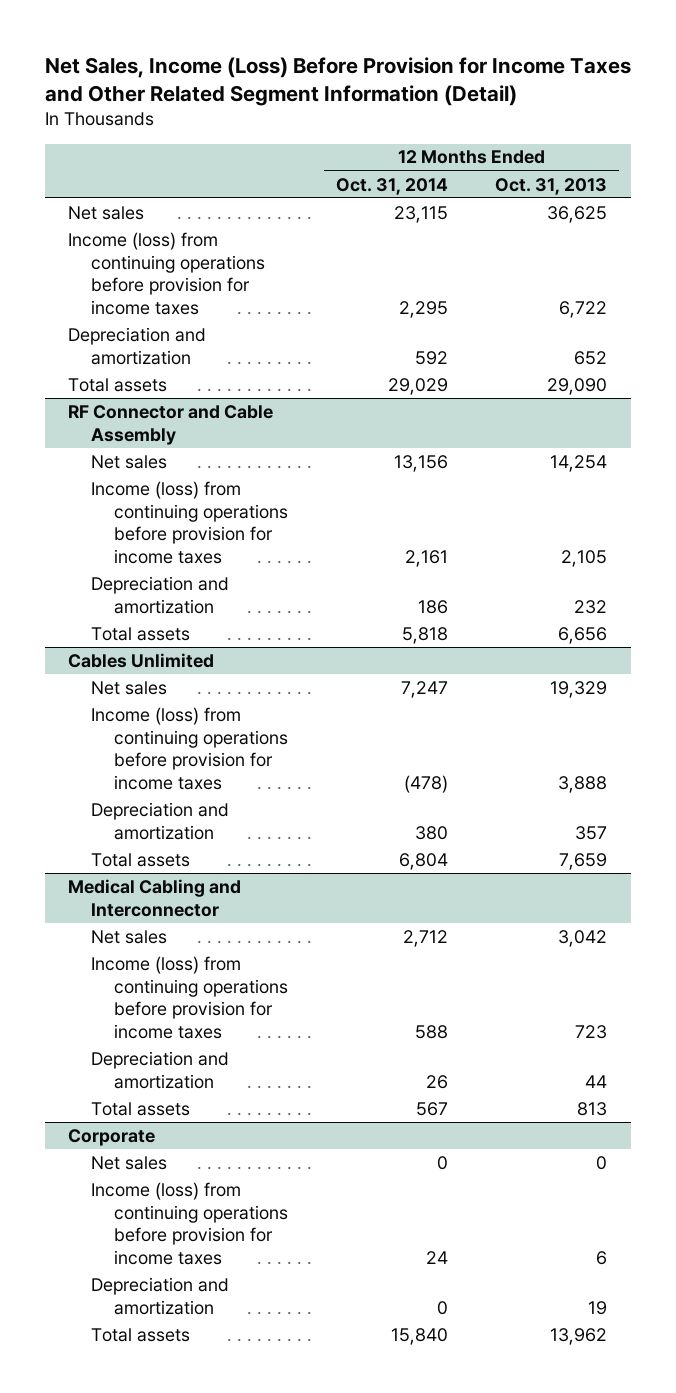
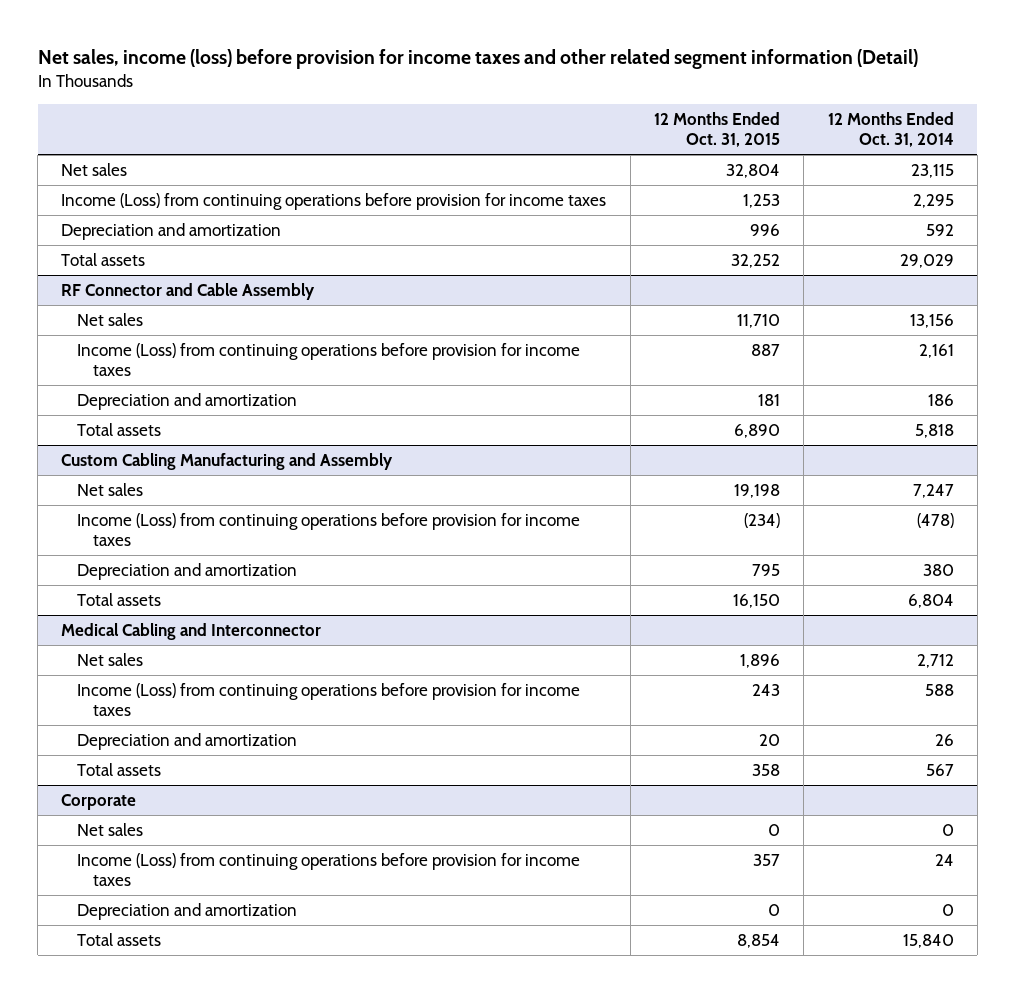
[44,56,631,106] Net Sales, Income (Loss) Before Provision for Income Taxes and Other Related Segment Information (Detail) -> [37,49,918,70] Net sales, income (loss) before provision for income taxes and other related segment information (Detail)
[495,177,608,195] Oct. 31, 2013 -> none
none -> [653,112,780,148] 12 Months Ended Oct. 31, 2015
[68,231,266,315] Income (loss) from continuing operations before provision for income taxes -> [61,192,607,210] Income (Loss) from continuing operations before provision for income taxes
[91,480,289,564] Income (loss) from continuing operations before provision for income taxes -> [77,342,581,377] Income (Loss) from continuing operations before provision for income taxes
[68,652,215,668] Cables Unlimited -> none
none -> [61,452,394,470] Custom Cabling Manufacturing and Assembly
[91,706,289,790] Income (loss) from continuing operations before provision for income taxes -> [77,512,581,547] Income (Loss) from continuing operations before provision for income taxes
[91,955,289,1039] Income (loss) from continuing operations before provision for income taxes -> [77,682,581,717] Income (Loss) from continuing operations before provision for income taxes
[91,1181,289,1265] Income (loss) from continuing operations before provision for income taxes -> [77,852,581,887] Income (Loss) from continuing operations before provision for income taxes

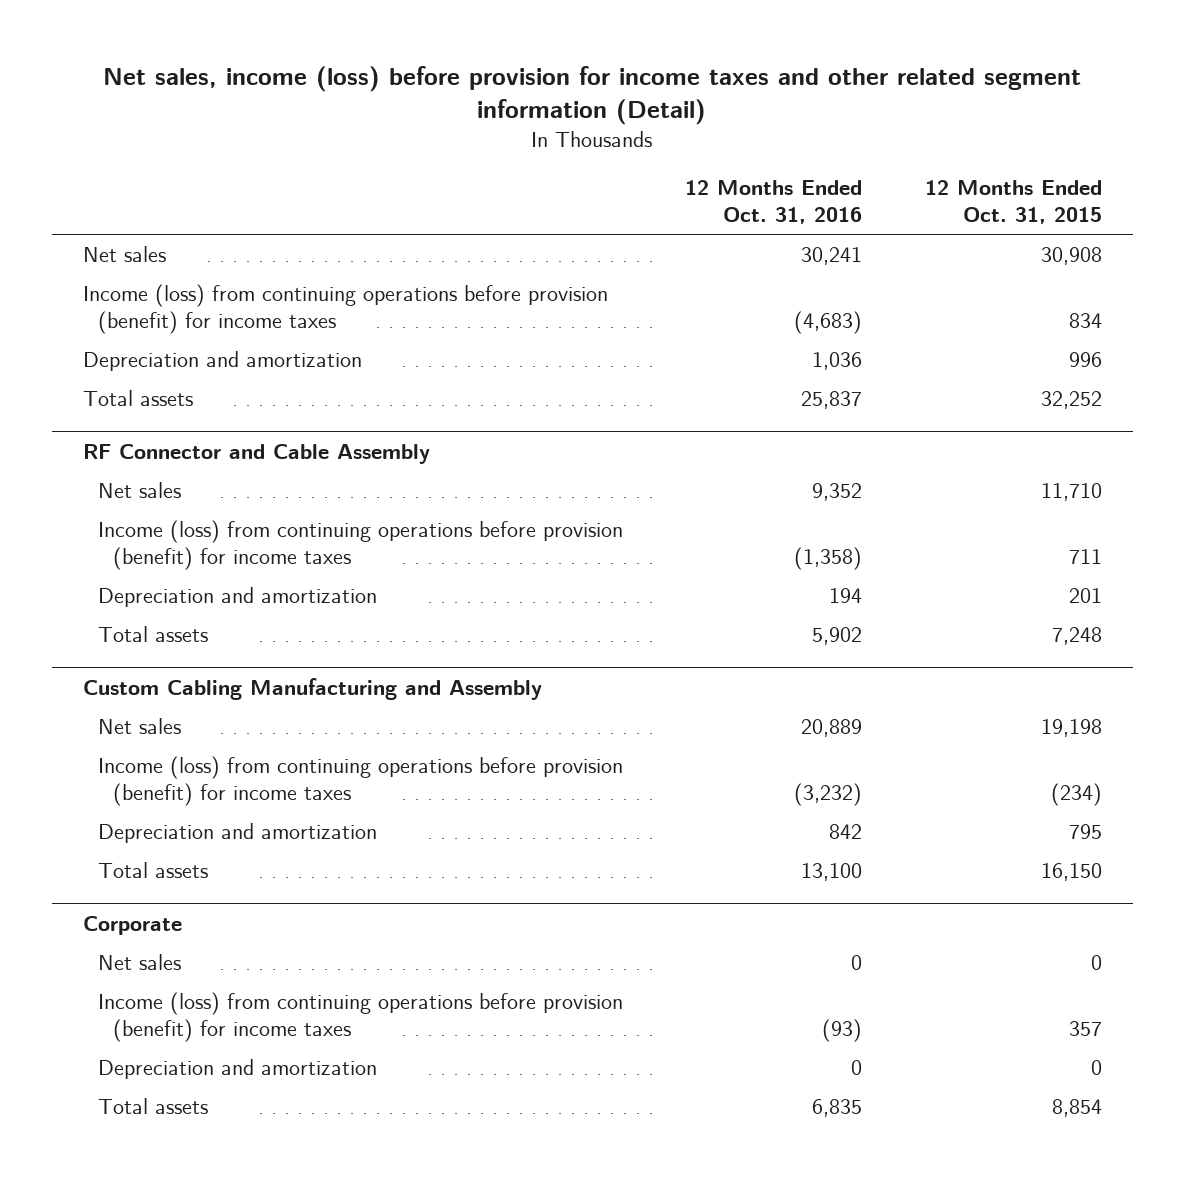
[827,112,954,148] 12 Months Ended Oct. 31, 2014 -> none
none -> [685,180,863,225] 12 Months Ended Oct. 31, 2016
[725,163,780,178] 32,804 -> [1040,247,1102,266] 30,908
[61,192,607,210] Income (Loss) from continuing operations before provision for income taxes -> [82,284,608,335] Income (loss) from continuing operations before provision (benefit) for income taxes
[742,193,780,208] 1,253 -> [1068,313,1102,329] 834
[77,342,581,377] Income (Loss) from continuing operations before provision for income taxes -> [97,520,623,571] Income (loss) from continuing operations before provision (benefit) for income taxes
[750,343,780,356] 887 -> [1068,549,1102,565] 711
[757,393,780,406] 181 -> [1068,588,1102,604] 201
[733,423,780,438] 6,890 -> [1051,627,1102,646] 7,248
[77,512,581,547] Income (Loss) from continuing operations before provision for income taxes -> [97,756,623,807] Income (loss) from continuing operations before provision (benefit) for income taxes
[61,622,322,640] Medical Cabling and Interconnector -> none
[77,652,144,666] Net sales -> none
[77,682,581,717] Income (Loss) from continuing operations before provision for income taxes -> none
[77,732,298,750] Depreciation and amortization -> none
[77,762,162,776] Total assets -> none
[77,852,581,887] Income (Loss) from continuing operations before provision for income taxes -> [97,992,623,1043] Income (loss) from continuing operations before provision (benefit) for income taxes

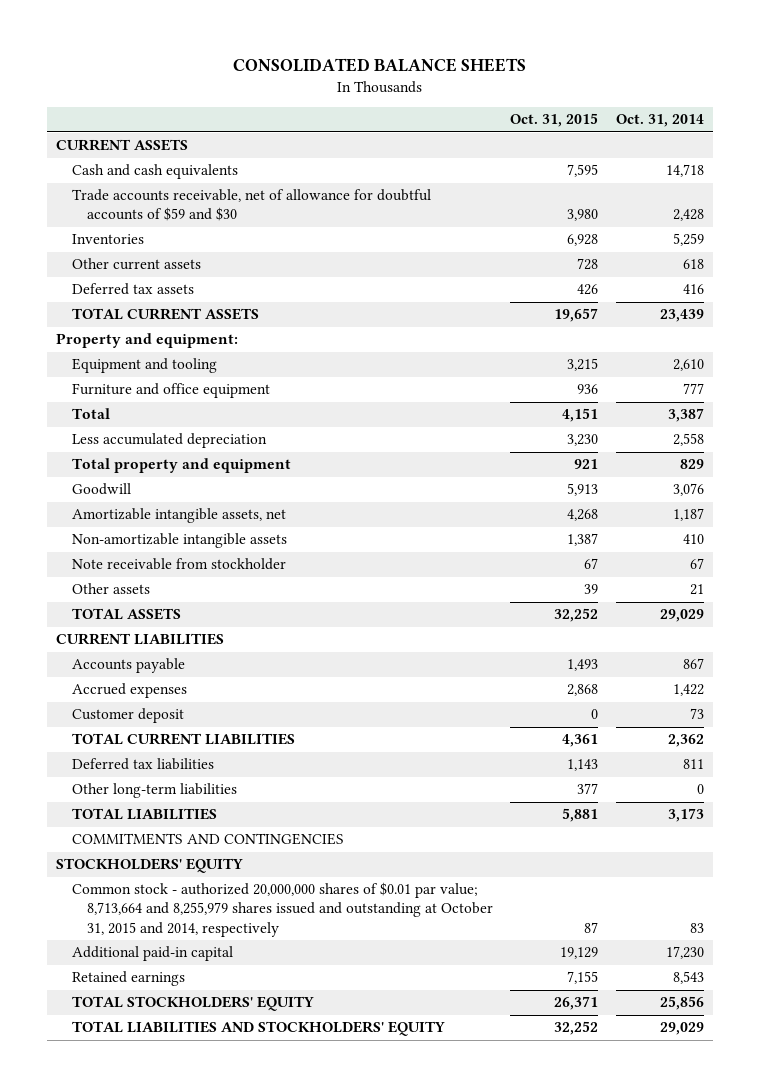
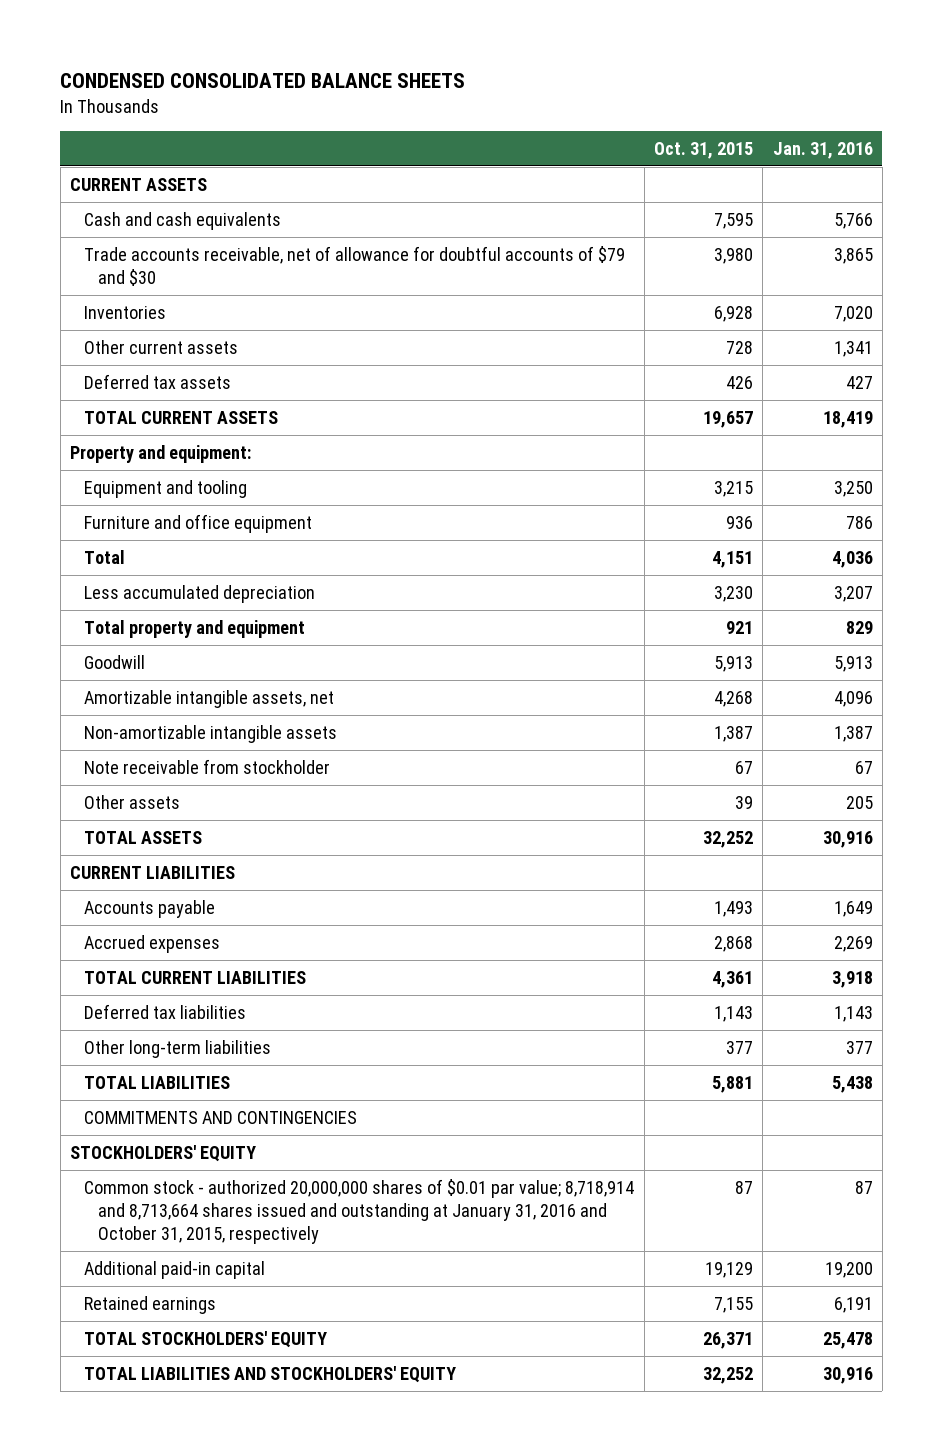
[233,58,527,73] CONSOLIDATED BALANCE SHEETS -> [60,73,466,89] CONDENSED CONSOLIDATED BALANCE SHEETS
[616,114,705,128] Oct. 31, 2014 -> none
none -> [772,141,873,159] Jan. 31, 2016
[71,189,431,222] Trade accounts receivable, net of allowance for doubtful accounts of $59 and $30 -> [84,245,626,287] Trade accounts receivable, net of allowance for doubtful accounts of $79 and $30
[71,708,184,724] Customer deposit -> none
[71,882,493,937] Common stock - authorized 20,000,000 shares of $0.01 par value; 8,713,664 and 8,255,979 shares issued and outstanding at October 31, 2015 and 2014, respectively -> [84,1178,635,1245] Common stock - authorized 20,000,000 shares of $0.01 par value; 8,718,914 and 8,713,664 shares issued and outstanding at January 31, 2016 and October 31, 2015, respectively

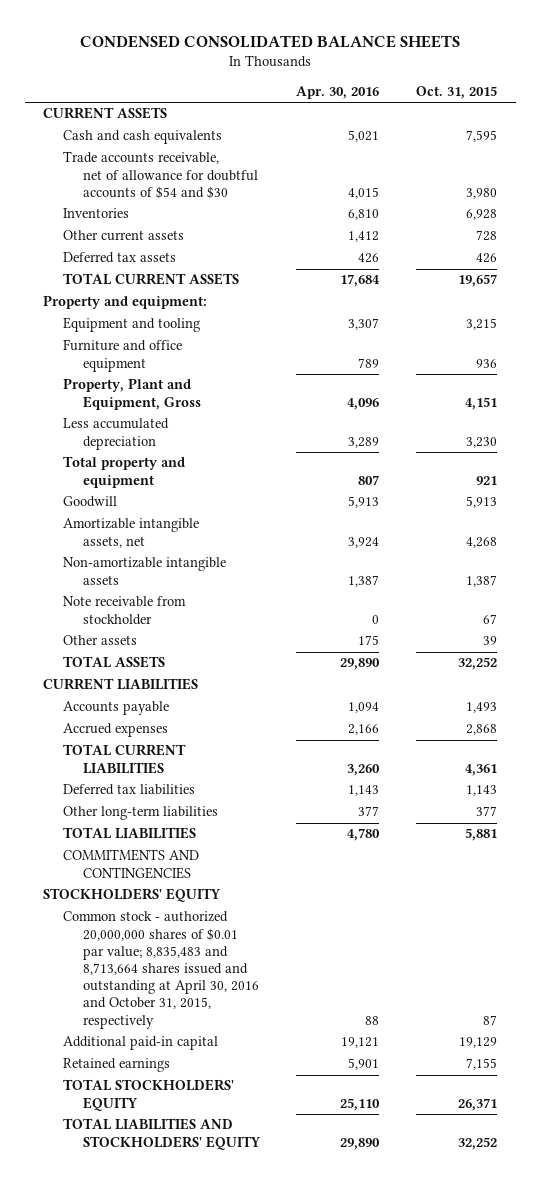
[772,141,873,159] Jan. 31, 2016 -> none
none -> [296,86,380,100] Apr. 30, 2016
[84,245,626,287] Trade accounts receivable, net of allowance for doubtful accounts of $79 and $30 -> [63,151,258,199] Trade accounts receivable, net of allowance for doubtful accounts of $54 and $30
[84,549,126,564] Total -> [63,378,201,410] Property, Plant and Equipment, Gross
[84,1178,635,1245] Common stock - authorized 20,000,000 shares of $0.01 par value; 8,718,914 and 8,713,664 shares issued and outstanding at January 31, 2016 and October 31, 2015, respectively -> [63,911,259,1029] Common stock - authorized 20,000,000 shares of $0.01 par value; 8,835,483 and 8,713,664 shares issued and outstanding at April 30, 2016 and October 31, 2015, respectively

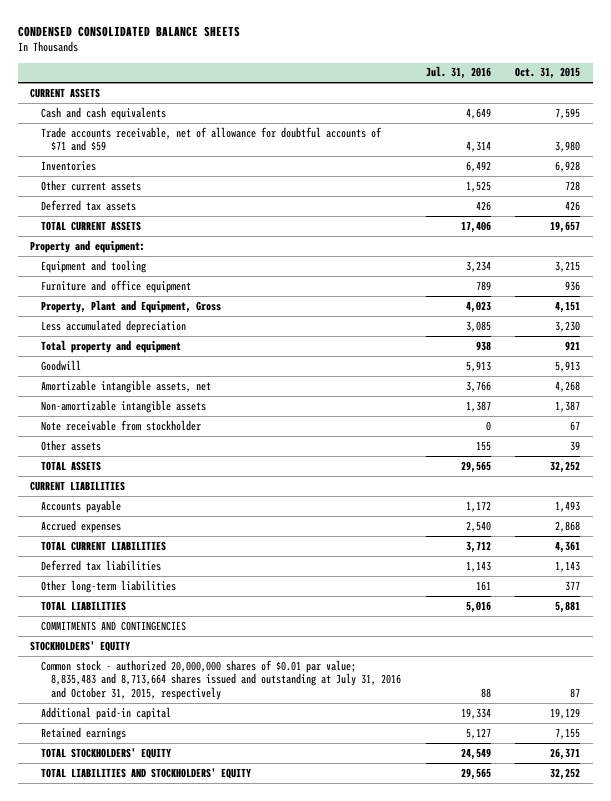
[296,86,380,100] Apr. 30, 2016 -> none
none -> [425,66,491,80] Jul. 31, 2016
[63,151,258,199] Trade accounts receivable, net of allowance for doubtful accounts of $54 and $30 -> [40,126,382,152] Trade accounts receivable, net of allowance for doubtful accounts of $71 and $59
[63,911,259,1029] Common stock - authorized 20,000,000 shares of $0.01 par value; 8,835,483 and 8,713,664 shares issued and outstanding at April 30, 2016 and October 31, 2015, respectively -> [40,659,402,700] Common stock - authorized 20,000,000 shares of $0.01 par value; 8,835,483 and 8,713,664 shares issued and outstanding at July 31, 2016 and October 31, 2015, respectively

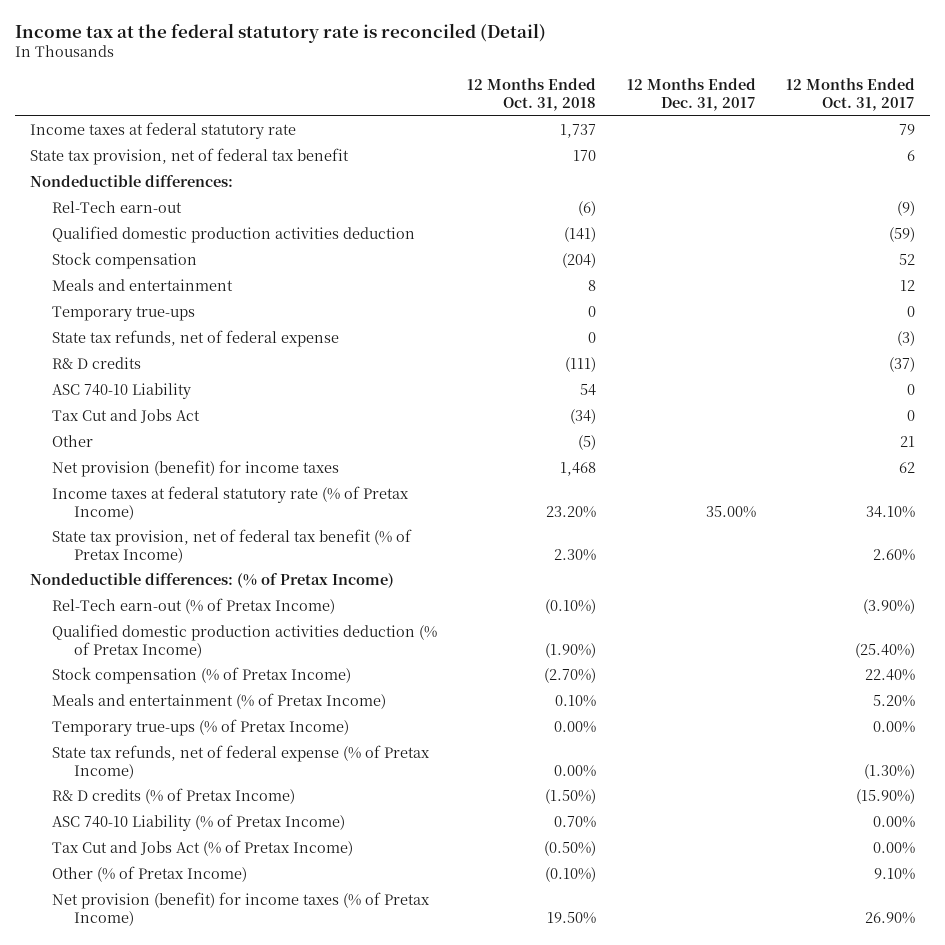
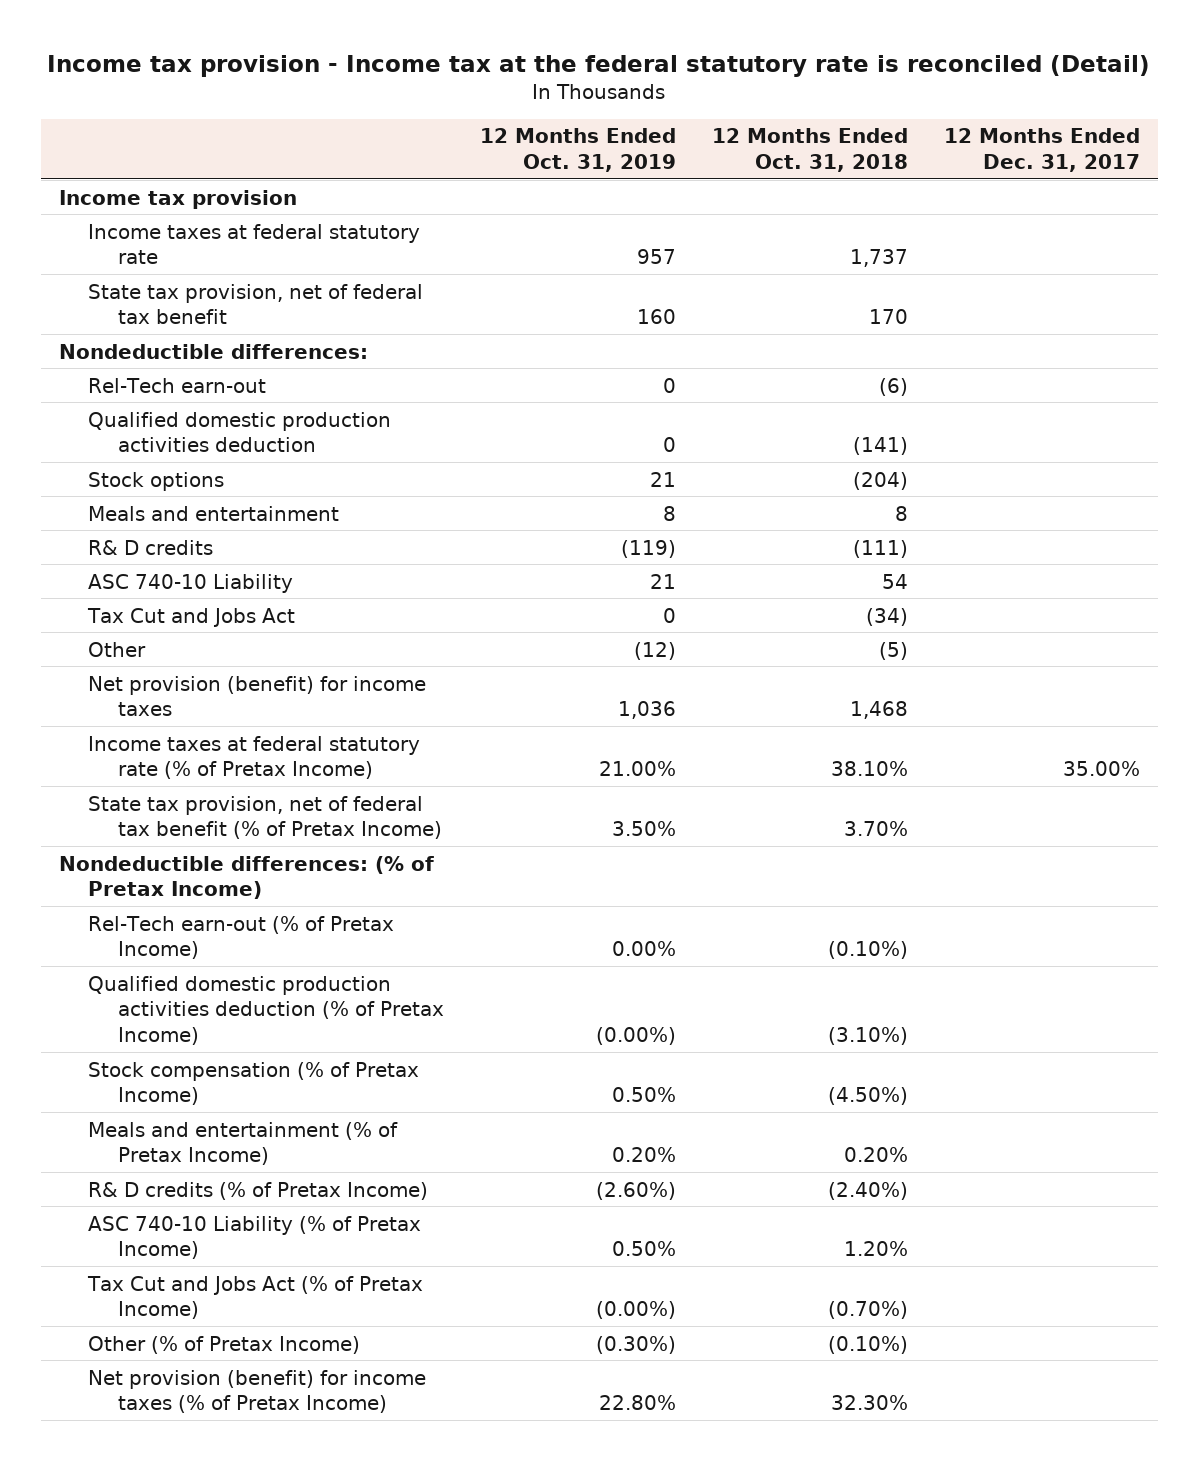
[14,22,546,43] Income tax at the federal statutory rate is reconciled (Detail) -> [47,54,1151,77] Income tax provision - Income tax at the federal statutory rate is reconciled (Detail)
[786,78,916,112] 12 Months Ended Oct. 31, 2017 -> none
none -> [480,128,677,173] 12 Months Ended Oct. 31, 2019
none -> [58,189,297,209] Income tax provision
[52,252,198,270] Stock compensation -> [88,471,225,491] Stock options
[52,306,196,322] Temporary true-ups -> none
[52,330,340,348] State tax refunds, net of federal expense -> none
[546,506,597,519] 23.20% -> [831,761,909,777] 38.10%
[554,549,597,562] 2.30% -> [844,821,909,837] 3.70%
[52,719,350,737] Temporary true-ups (% of Pretax Income) -> none
[52,745,431,780] State tax refunds, net of federal expense (% of Pretax Income) -> none
[545,643,597,659] (1.90%) -> [828,1026,909,1045] (3.10%)
[544,668,597,684] (2.70%) -> [828,1087,909,1106] (4.50%)
[555,695,597,708] 0.10% -> [844,1147,909,1163] 0.20%
[545,789,597,805] (1.50%) -> [828,1181,909,1200] (2.40%)
[554,816,597,829] 0.70% -> [844,1241,909,1257] 1.20%
[544,841,597,857] (0.50%) -> [828,1301,909,1320] (0.70%)
[547,912,597,925] 19.50% -> [831,1395,909,1411] 32.30%

